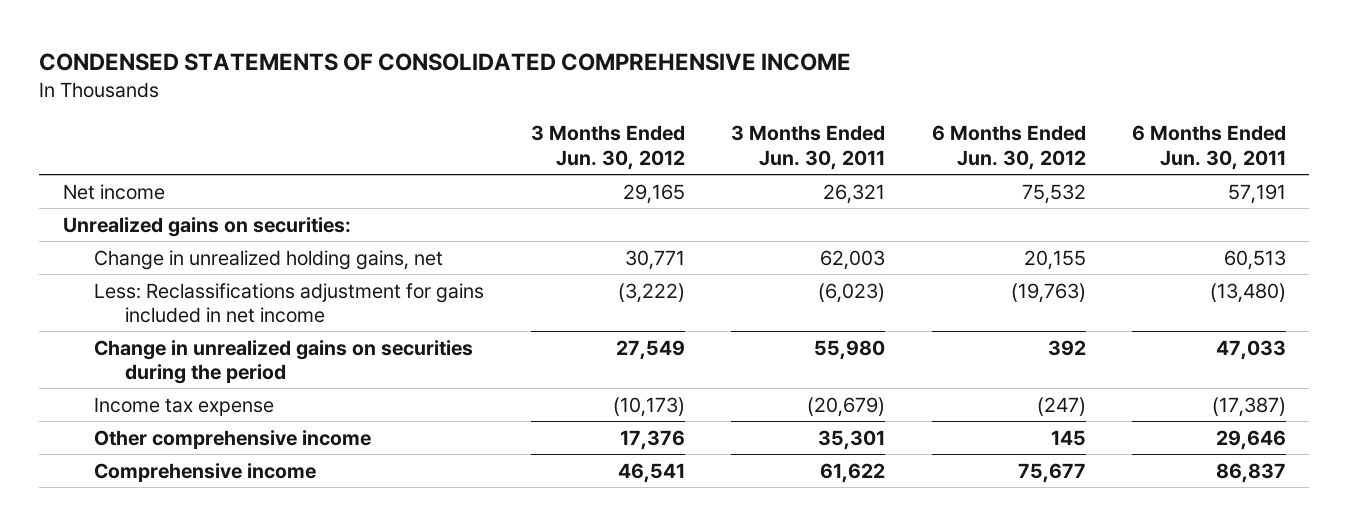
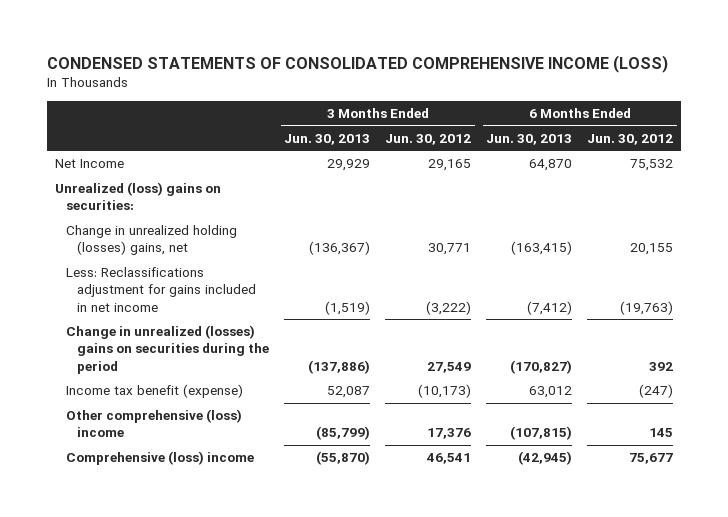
[39,53,852,72] CONDENSED STATEMENTS OF CONSOLIDATED COMPREHENSIVE INCOME -> [47,54,669,73] CONDENSED STATEMENTS OF CONSOLIDATED COMPREHENSIVE INCOME (LOSS)
[731,125,886,171] 3 Months Ended Jun. 30, 2011 -> none
[1132,125,1287,171] 6 Months Ended Jun. 30, 2011 -> none
none -> [284,133,371,145] Jun. 30, 2013
none -> [486,133,573,145] Jun. 30, 2013
[62,183,165,200] Net income -> [54,159,124,169] Net Income
[62,216,351,237] Unrealized gains on securities: -> [54,182,221,211] Unrealized (loss) gains on securities:
[94,249,444,270] Change in unrealized holding gains, net -> [66,225,238,256] Change in unrealized holding (losses) gains, net
[94,339,474,385] Change in unrealized gains on securities during the period -> [66,325,270,374] Change in unrealized (losses) gains on securities during the period
[94,396,275,416] Income tax expense -> [66,384,244,399] Income tax benefit (expense)
[94,429,372,449] Other comprehensive income -> [66,409,243,438] Other comprehensive (loss) income
[94,462,317,482] Comprehensive income -> [66,451,255,466] Comprehensive (loss) income

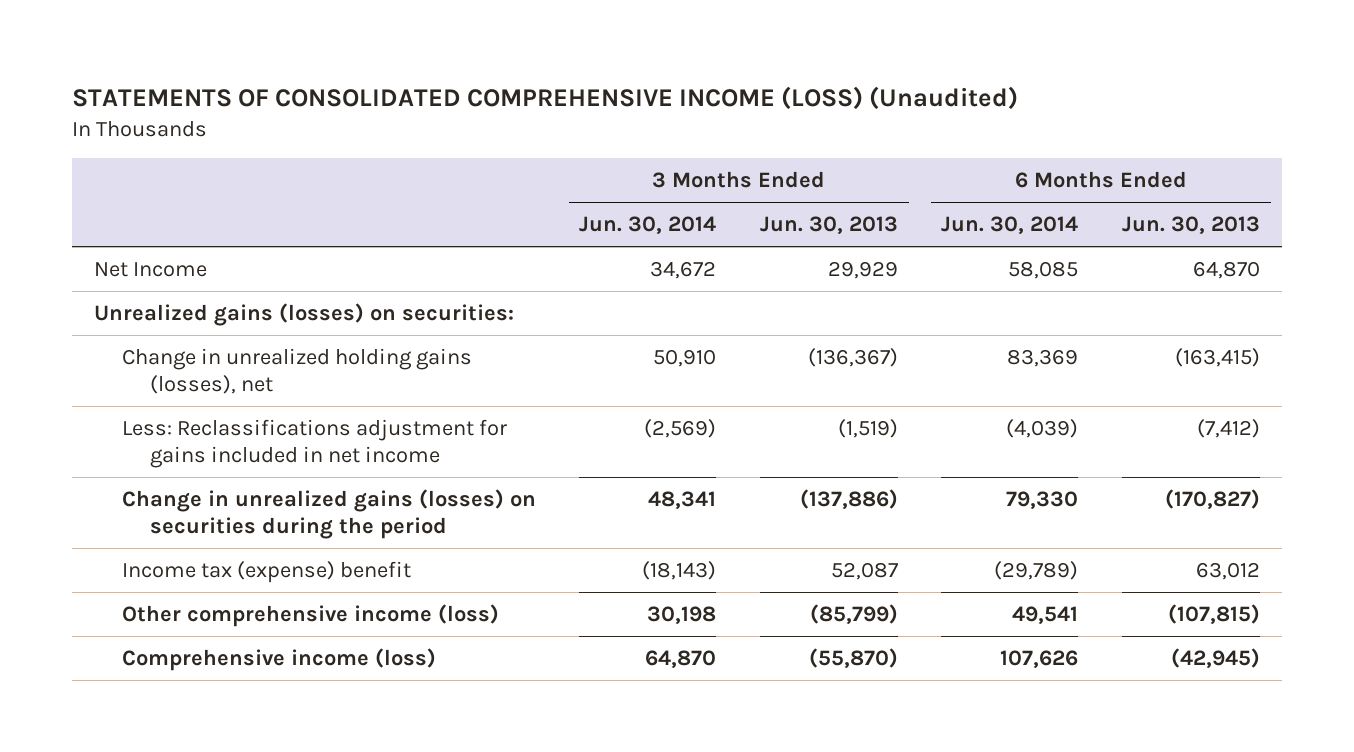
[47,54,669,73] CONDENSED STATEMENTS OF CONSOLIDATED COMPREHENSIVE INCOME (LOSS) -> [72,86,1019,111] STATEMENTS OF CONSOLIDATED COMPREHENSIVE INCOME (LOSS) (Unaudited)
[385,133,472,145] Jun. 30, 2012 -> none
[587,133,674,145] Jun. 30, 2012 -> none
none -> [579,216,717,235] Jun. 30, 2014
none -> [941,216,1079,235] Jun. 30, 2014
[54,182,221,211] Unrealized (loss) gains on securities: -> [94,302,515,326] Unrealized gains (losses) on securities:
[66,225,238,256] Change in unrealized holding (losses) gains, net -> [121,347,472,394] Change in unrealized holding gains (losses), net
[66,325,270,374] Change in unrealized (losses) gains on securities during the period -> [121,488,536,539] Change in unrealized gains (losses) on securities during the period
[66,384,244,399] Income tax benefit (expense) -> [121,560,411,583] Income tax (expense) benefit
[66,409,243,438] Other comprehensive (loss) income -> [121,603,499,627] Other comprehensive income (loss)
[66,451,255,466] Comprehensive (loss) income -> [121,647,436,671] Comprehensive income (loss)

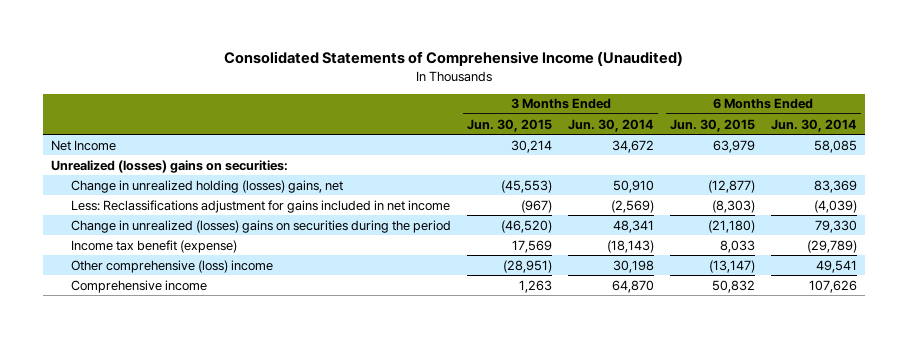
[72,86,1019,111] STATEMENTS OF CONSOLIDATED COMPREHENSIVE INCOME (LOSS) (Unaudited) -> [223,50,683,66] Consolidated Statements of Comprehensive Income (Unaudited)
[759,216,898,235] Jun. 30, 2013 -> none
[1121,216,1260,235] Jun. 30, 2013 -> none
none -> [467,118,553,132] Jun. 30, 2015
none -> [669,118,755,132] Jun. 30, 2015
[94,302,515,326] Unrealized gains (losses) on securities: -> [50,159,288,173] Unrealized (losses) gains on securities:
[121,347,472,394] Change in unrealized holding gains (losses), net -> [71,179,344,193] Change in unrealized holding (losses) gains, net
[121,488,536,539] Change in unrealized gains (losses) on securities during the period -> [71,219,452,233] Change in unrealized (losses) gains on securities during the period
[121,560,411,583] Income tax (expense) benefit -> [71,239,238,253] Income tax benefit (expense)
[121,603,499,627] Other comprehensive income (loss) -> [71,259,274,273] Other comprehensive (loss) income
[121,647,436,671] Comprehensive income (loss) -> [71,279,208,293] Comprehensive income

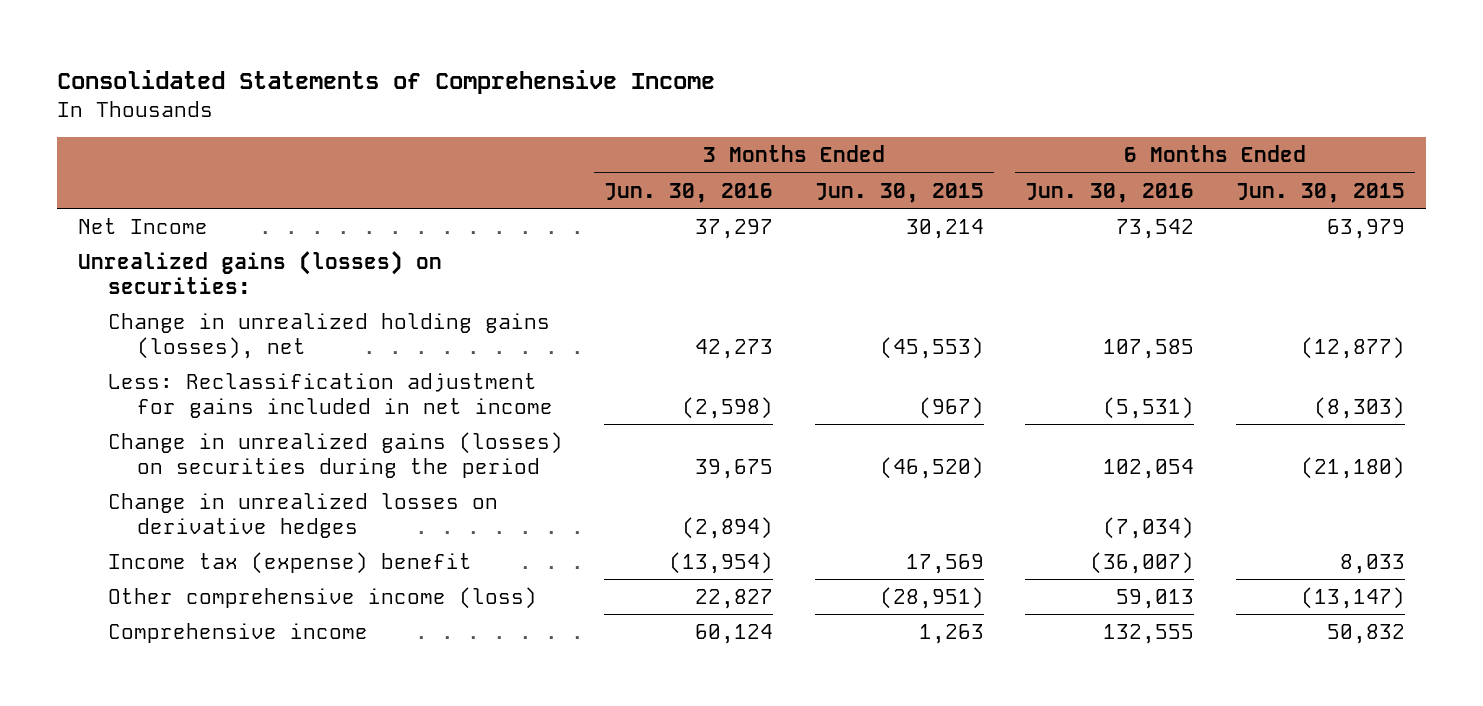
[223,50,683,66] Consolidated Statements of Comprehensive Income (Unaudited) -> [57,70,716,95] Consolidated Statements of Comprehensive Income
[567,118,654,132] Jun. 30, 2014 -> none
[770,118,857,132] Jun. 30, 2014 -> none
none -> [604,182,774,203] Jun. 30, 2016
none -> [1025,182,1195,203] Jun. 30, 2016
[50,159,288,173] Unrealized (losses) gains on securities: -> [78,250,443,294] Unrealized gains (losses) on securities:
[71,179,344,193] Change in unrealized holding (losses) gains, net -> [107,312,550,359] Change in unrealized holding gains (losses), net
[71,199,451,213] Less: Reclassifications adjustment for gains included in net income -> [107,372,554,418] Less: Reclassification adjustment for gains included in net income
[71,219,452,233] Change in unrealized (losses) gains on securities during the period -> [107,431,563,478] Change in unrealized gains (losses) on securities during the period
none -> [107,492,498,538] Change in unrealized losses on derivative hedges
[71,239,238,253] Income tax benefit (expense) -> [107,551,472,574] Income tax (expense) benefit
[71,259,274,273] Other comprehensive (loss) income -> [107,586,537,609] Other comprehensive income (loss)

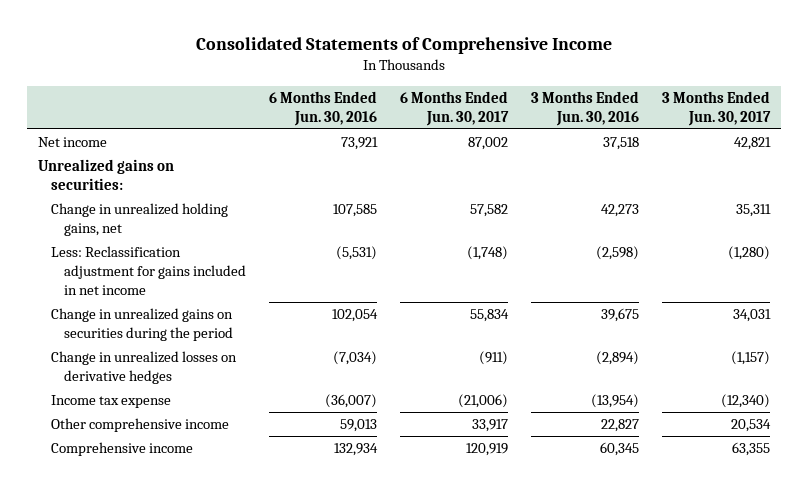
[814,182,984,203] Jun. 30, 2015 -> none
[1235,182,1405,203] Jun. 30, 2015 -> none
none -> [399,90,509,126] 6 Months Ended Jun. 30, 2017
none -> [661,90,771,126] 3 Months Ended Jun. 30, 2017
[78,217,209,234] Net Income -> [38,137,108,148] Net income
[695,218,774,239] 37,297 -> [602,137,639,151] 37,518
[1116,218,1195,239] 73,542 -> [340,137,378,151] 73,921
[78,250,443,294] Unrealized gains (losses) on securities: -> [38,159,175,191] Unrealized gains on securities:
[107,312,550,359] Change in unrealized holding gains (losses), net -> [51,203,229,237] Change in unrealized holding gains, net
[107,431,563,478] Change in unrealized gains (losses) on securities during the period -> [51,308,234,342] Change in unrealized gains on securities during the period
[107,551,472,574] Income tax (expense) benefit -> [51,395,172,409] Income tax expense
[107,586,537,609] Other comprehensive income (loss) -> [51,418,230,433] Other comprehensive income
[695,623,774,644] 60,124 -> [599,442,639,457] 60,345
[1103,623,1195,644] 132,555 -> [333,443,378,457] 132,934

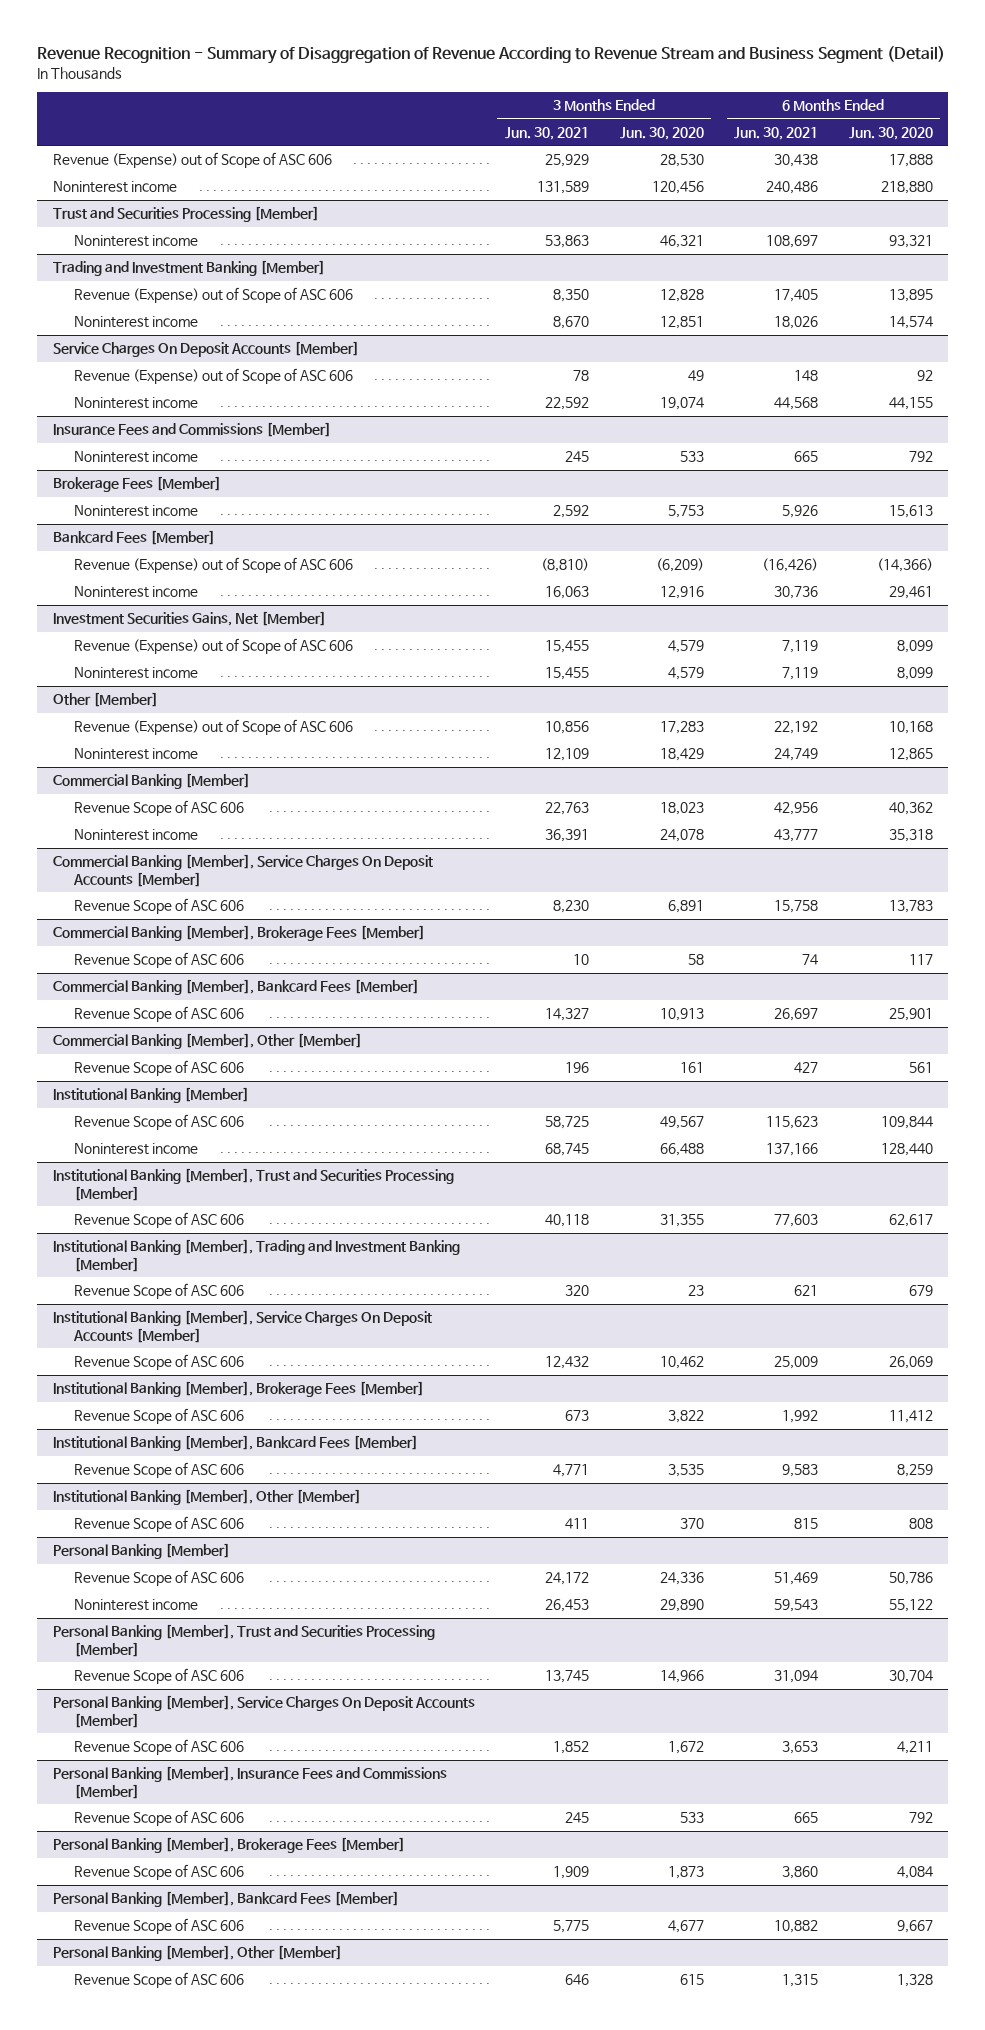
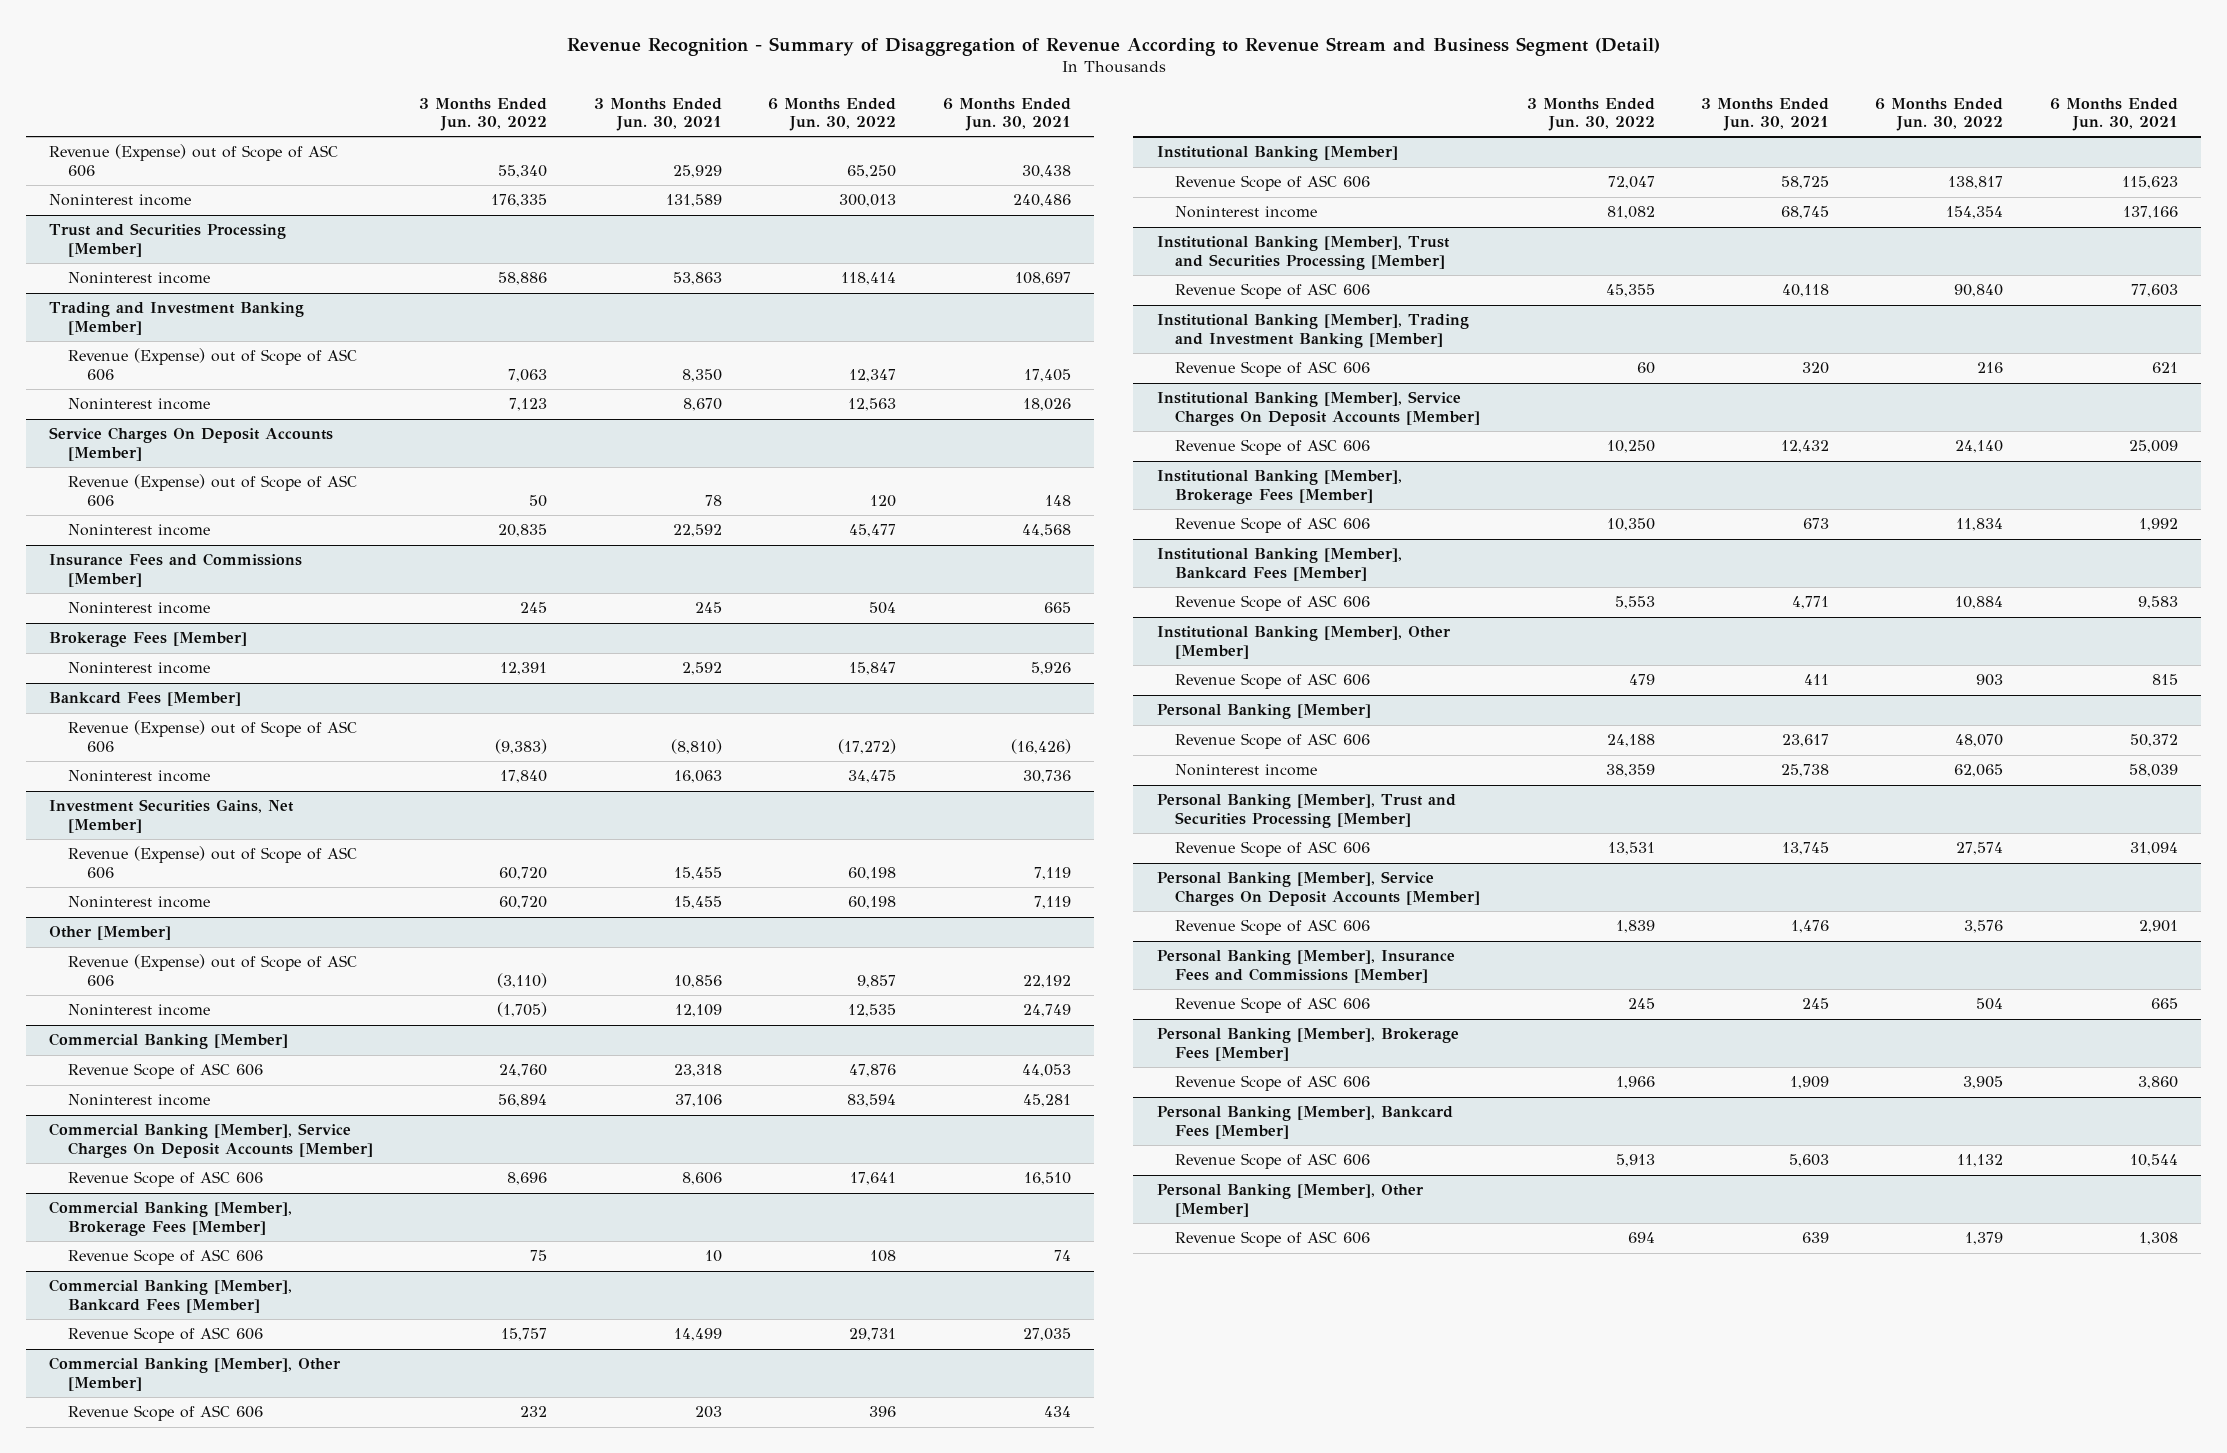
[619,126,704,140] Jun. 30, 2020 -> none
[848,126,933,140] Jun. 30, 2020 -> none
none -> [419,97,548,131] 3 Months Ended Jun. 30, 2022
none -> [768,97,897,131] 6 Months Ended Jun. 30, 2022
[545,802,590,816] 22,763 -> [673,1064,722,1078] 23,318
[774,802,819,816] 42,956 -> [1021,1064,1071,1078] 44,053
[545,829,590,843] 36,391 -> [674,1094,722,1108] 37,106
[774,829,819,843] 43,777 -> [1022,1094,1071,1108] 45,281
[553,900,590,914] 8,230 -> [681,1172,722,1186] 8,606
[774,900,819,914] 15,758 -> [1023,1172,1071,1186] 16,510
[545,1008,590,1022] 14,327 -> [673,1328,722,1342] 14,499
[774,1008,819,1022] 26,697 -> [1022,1328,1071,1342] 27,035
[565,1062,590,1074] 196 -> [694,1406,722,1419] 203
[794,1062,819,1074] 427 -> [1043,1406,1071,1418] 434
[545,1572,590,1586] 24,172 -> [1782,734,1830,748] 23,617
[774,1572,819,1586] 51,469 -> [2129,734,2178,748] 50,372
[545,1599,590,1613] 26,453 -> [1781,764,1830,778] 25,738
[774,1599,819,1613] 59,543 -> [2128,764,2178,778] 58,039
[553,1741,590,1755] 1,852 -> [1791,920,1830,934] 1,476
[782,1741,819,1755] 3,653 -> [2138,920,2178,934] 2,901
[553,1920,590,1934] 5,775 -> [1789,1154,1830,1168] 5,603
[774,1920,819,1934] 10,882 -> [2129,1154,2178,1168] 10,544
[565,1974,590,1986] 646 -> [1802,1232,1830,1244] 639
[782,1974,819,1988] 1,315 -> [2138,1232,2178,1246] 1,308

